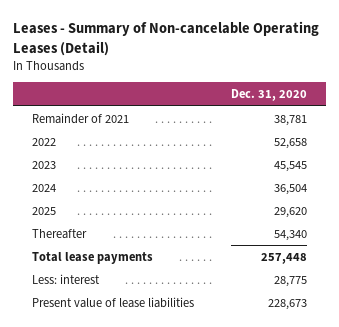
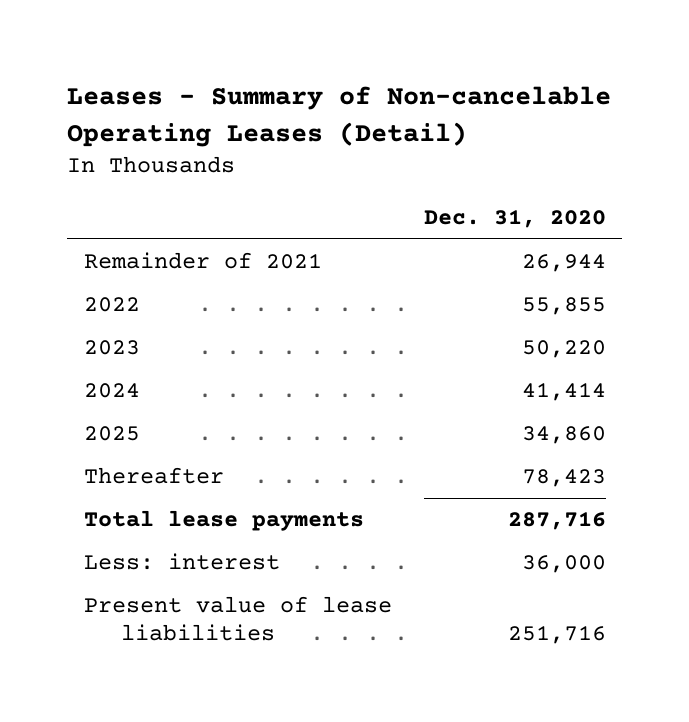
[273,114,307,126] 38,781 -> [521,254,606,273] 26,944
[273,137,307,149] 52,658 -> [521,297,606,316] 55,855
[273,160,307,172] 45,545 -> [521,340,606,359] 50,220
[273,183,307,195] 36,504 -> [521,382,606,402] 41,414
[273,206,307,218] 29,620 -> [521,426,606,445] 34,860
[273,229,307,241] 54,340 -> [521,469,606,488] 78,423
[260,252,307,264] 257,448 -> [507,511,606,531] 287,716
[273,275,307,287] 28,775 -> [521,555,606,574] 36,000
[267,298,307,310] 228,673 -> [507,625,606,645] 251,716

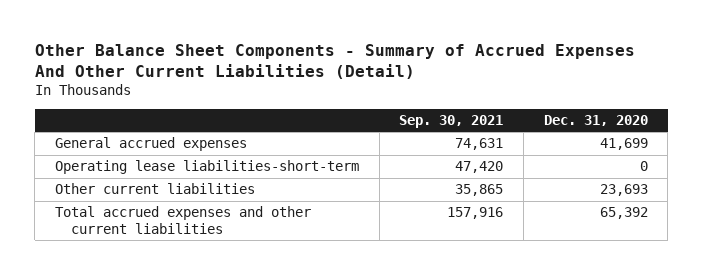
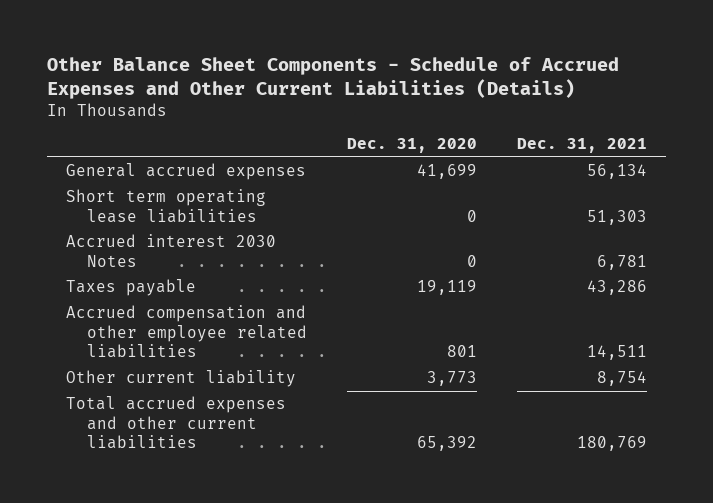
[34,43,635,79] Other Balance Sheet Components - Summary of Accrued Expenses And Other Current Liabilities (Detail) -> [46,56,619,99] Other Balance Sheet Components - Schedule of Accrued Expenses and Other Current Liabilities (Details)
[399,114,504,128] Sep. 30, 2021 -> none
none -> [516,138,647,154] Dec. 31, 2021
[54,160,359,175] Operating lease liabilities-short-term -> [66,189,267,223] Short term operating lease liabilities
none -> [66,234,277,267] Accrued interest 2030 Notes
none -> [66,279,197,297] Taxes payable
none -> [66,305,307,359] Accrued compensation and other employee related liabilities
[54,183,255,195] Other current liabilities -> [66,370,297,388] Other current liability
[599,184,648,197] 23,693 -> [426,371,477,387] 3,773

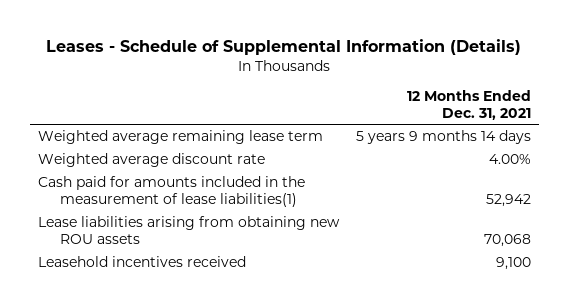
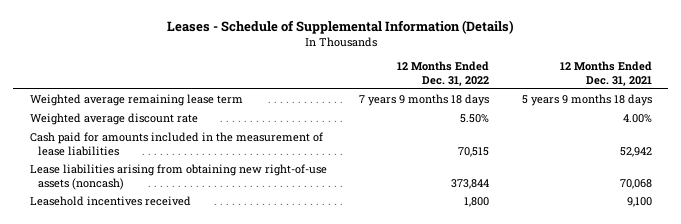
none -> [397,61,490,86] 12 Months Ended Dec. 31, 2022
[355,130,531,145] 5 years 9 months 14 days -> [521,94,652,107] 5 years 9 months 18 days
[38,176,306,208] Cash paid for amounts included in the measurement of lease liabilities(1) -> [29,132,323,156] Cash paid for amounts included in the measurement of lease liabilities
[38,216,341,245] Lease liabilities arising from obtaining new ROU assets -> [29,164,327,190] Lease liabilities arising from obtaining new right-of-use assets (noncash)

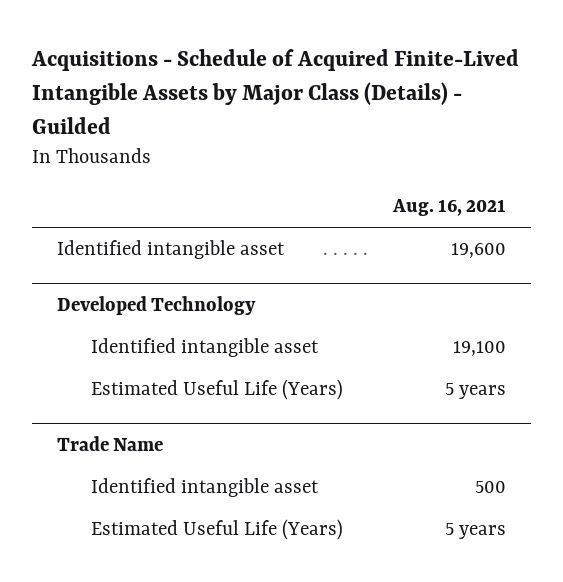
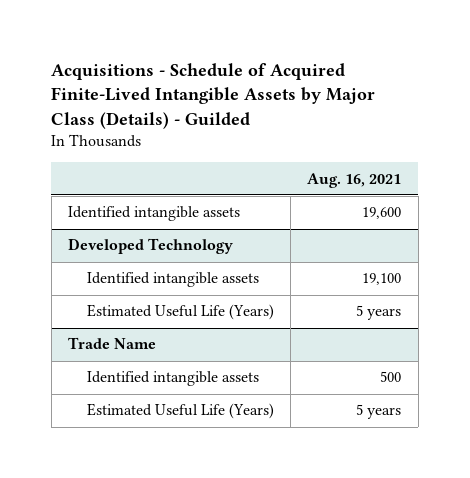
[57,240,286,260] Identified intangible asset -> [68,206,241,222] Identified intangible assets
[90,338,319,358] Identified intangible asset -> [87,272,260,288] Identified intangible assets
[90,478,319,498] Identified intangible asset -> [87,371,260,387] Identified intangible assets

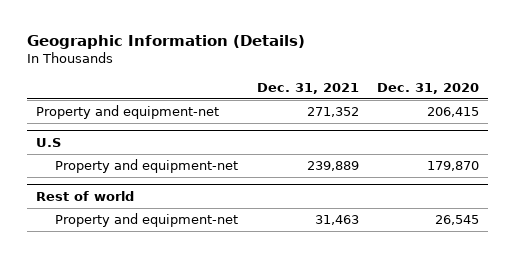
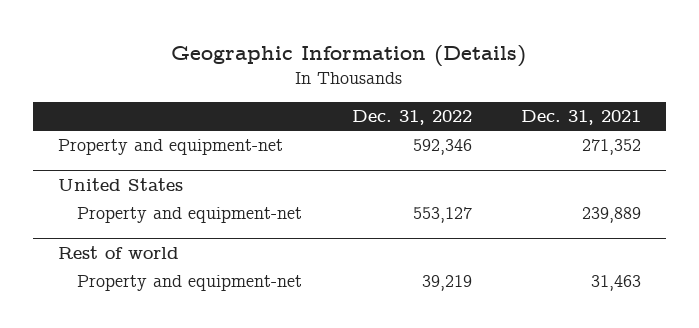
[377,82,480,94] Dec. 31, 2020 -> none
none -> [351,110,472,126] Dec. 31, 2022
[35,137,61,147] U.S -> [57,177,183,191] United States

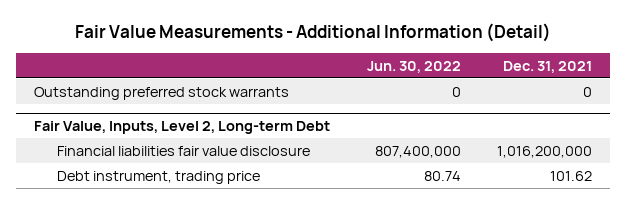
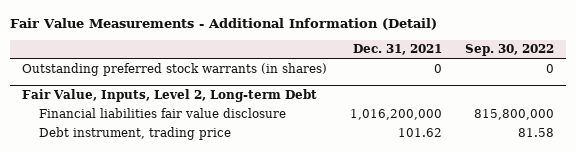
[366,60,461,73] Jun. 30, 2022 -> none
none -> [465,44,555,57] Sep. 30, 2022
[33,86,289,100] Outstanding preferred stock warrants -> [21,62,327,76] Outstanding preferred stock warrants (in shares)

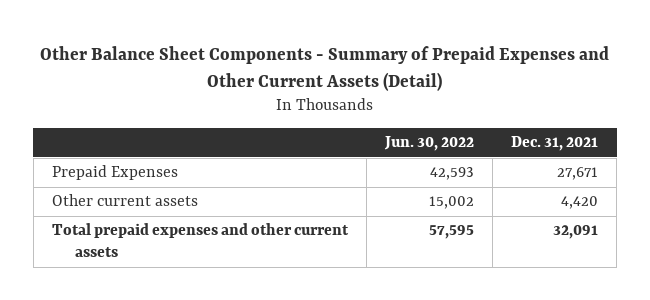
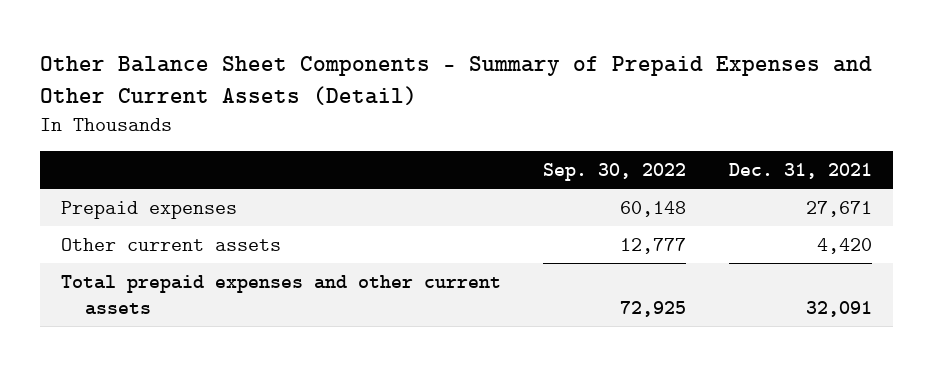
[383,136,474,152] Jun. 30, 2022 -> none
none -> [543,163,687,182] Sep. 30, 2022
[51,165,178,181] Prepaid Expenses -> [60,200,237,219] Prepaid expenses

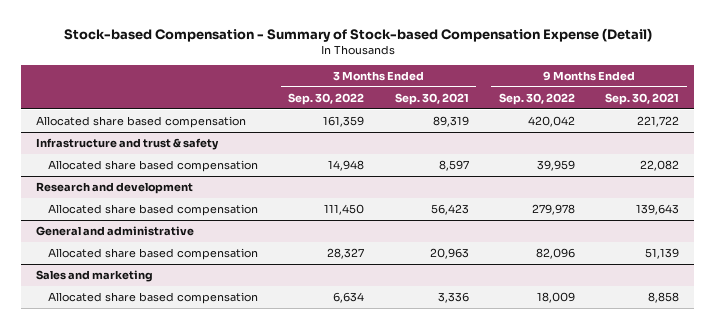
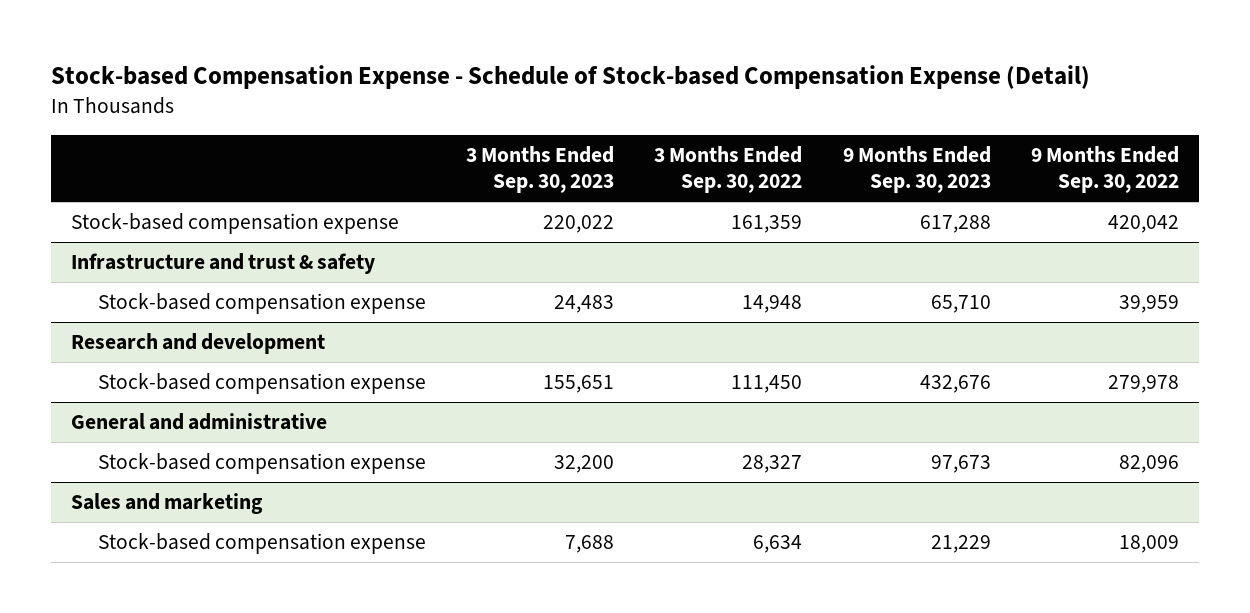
[63,27,652,42] Stock-based Compensation - Summary of Stock-based Compensation Expense (Detail) -> [50,65,1090,90] Stock-based Compensation Expense - Schedule of Stock-based Compensation Expense (Detail)
[394,92,469,105] Sep. 30, 2021 -> none
[605,92,680,105] Sep. 30, 2021 -> none
none -> [465,146,614,194] 3 Months Ended Sep. 30, 2023
none -> [842,146,991,194] 9 Months Ended Sep. 30, 2023
[36,116,247,129] Allocated share based compensation -> [71,213,400,235] Stock-based compensation expense
[48,160,259,173] Allocated share based compensation -> [97,293,426,315] Stock-based compensation expense
[48,204,259,217] Allocated share based compensation -> [97,373,426,395] Stock-based compensation expense
[48,248,259,261] Allocated share based compensation -> [97,453,426,475] Stock-based compensation expense
[48,292,259,305] Allocated share based compensation -> [97,533,426,555] Stock-based compensation expense

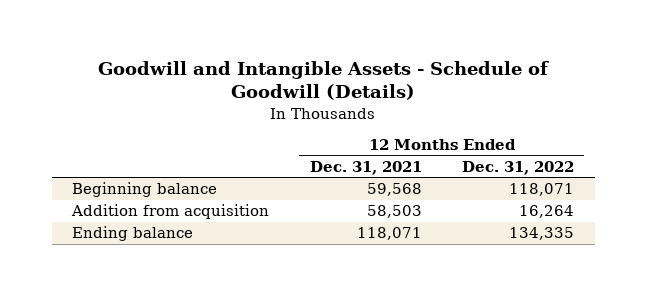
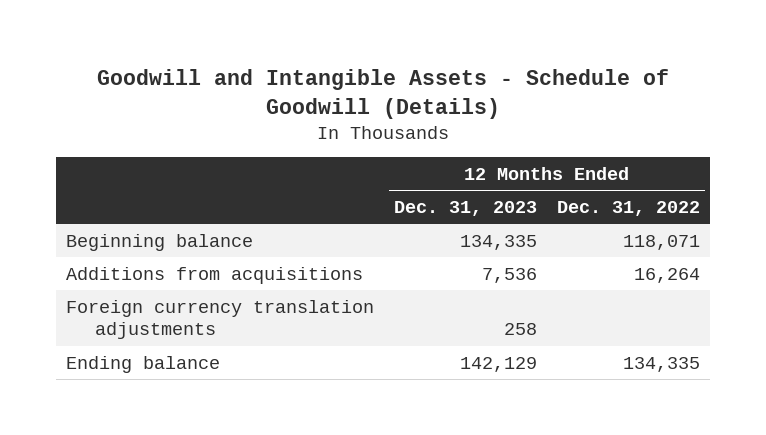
[309,160,422,175] Dec. 31, 2021 -> none
none -> [393,200,537,216] Dec. 31, 2023
[70,204,269,220] Addition from acquisition -> [65,266,363,284] Additions from acquisitions
none -> [65,299,374,340] Foreign currency translation adjustments

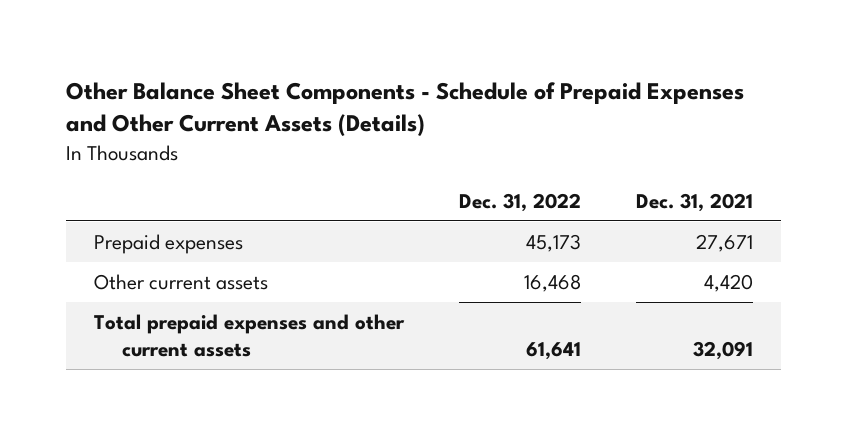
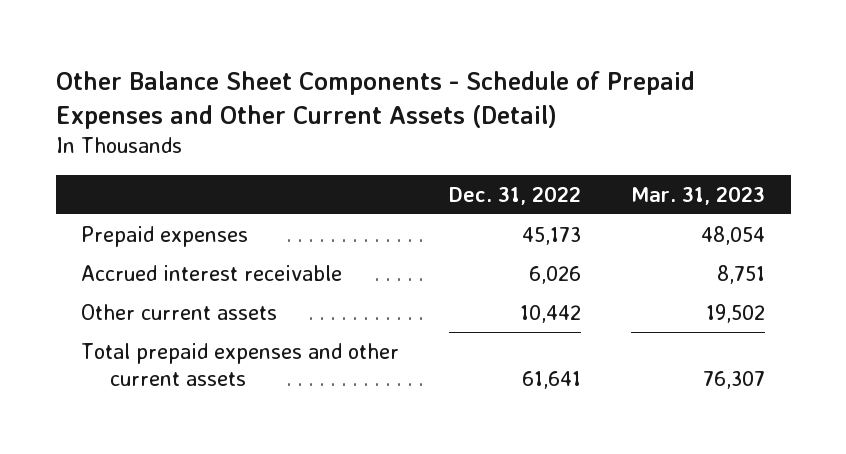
[66,81,745,137] Other Balance Sheet Components - Schedule of Prepaid Expenses and Other Current Assets (Details) -> [55,70,695,129] Other Balance Sheet Components - Schedule of Prepaid Expenses and Other Current Assets (Detail)
[636,192,754,212] Dec. 31, 2021 -> none
none -> [631,185,766,205] Mar. 31, 2023
none -> [80,264,342,281] Accrued interest receivable
[523,273,581,292] 16,468 -> [520,304,582,323] 10,442

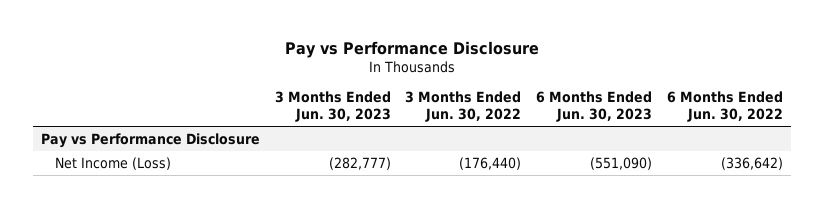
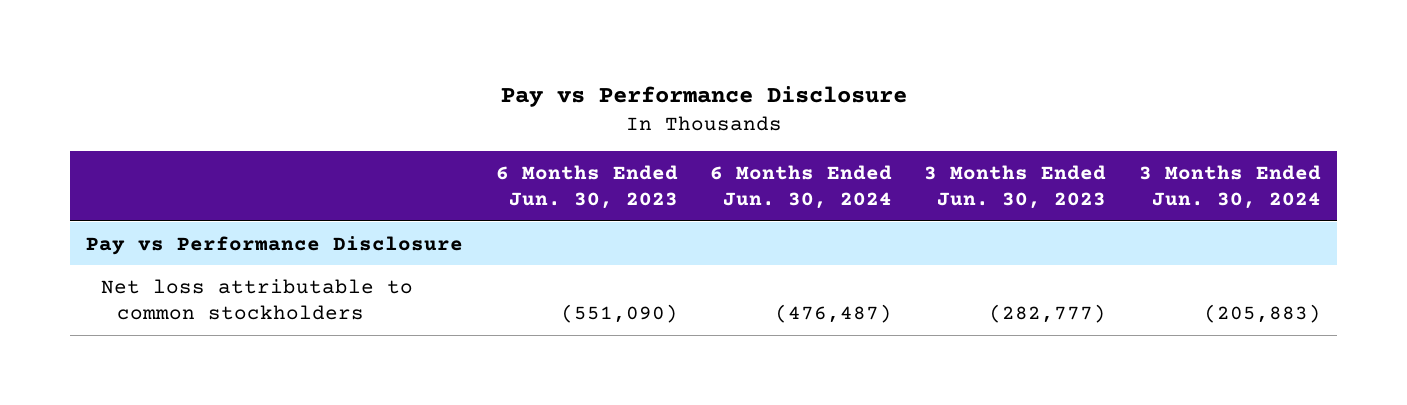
[405,91,522,123] 3 Months Ended Jun. 30, 2022 -> none
[667,91,784,123] 6 Months Ended Jun. 30, 2022 -> none
none -> [710,164,893,210] 6 Months Ended Jun. 30, 2024
none -> [1138,164,1321,210] 3 Months Ended Jun. 30, 2024
[55,156,172,170] Net Income (Loss) -> [101,278,414,321] Net loss attributable to common stockholders

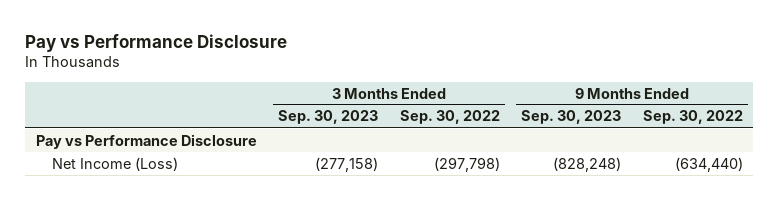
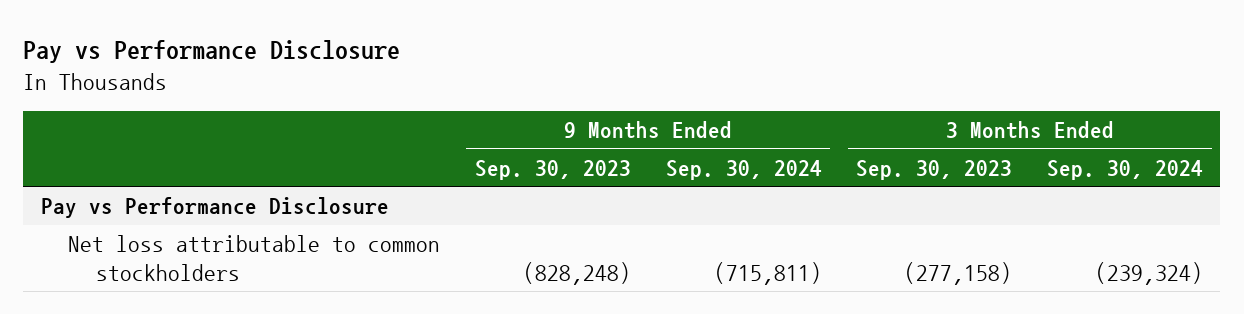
[399,110,500,125] Sep. 30, 2022 -> none
[642,110,743,125] Sep. 30, 2022 -> none
none -> [665,159,822,180] Sep. 30, 2024
none -> [1046,159,1203,180] Sep. 30, 2024
[51,156,178,171] Net Income (Loss) -> [68,234,441,281] Net loss attributable to common stockholders

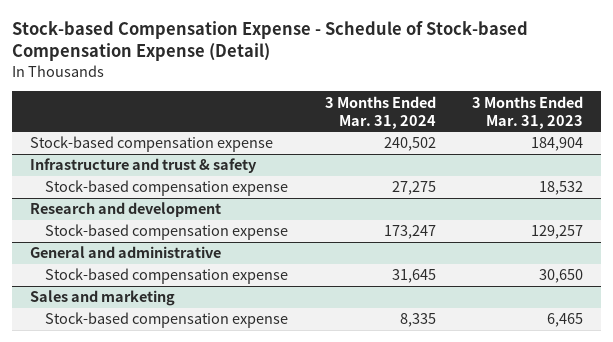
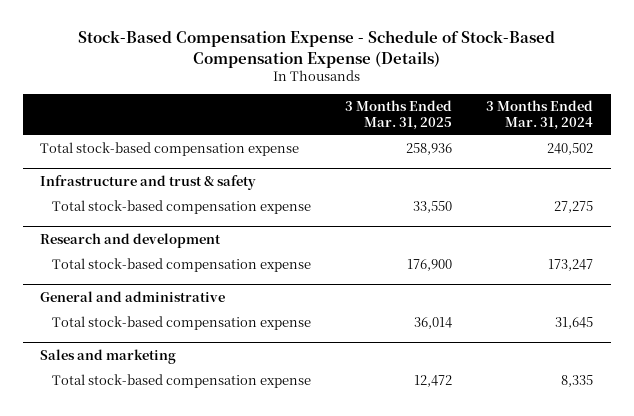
[12,20,529,62] Stock-based Compensation Expense - Schedule of Stock-based Compensation Expense (Detail) -> [77,30,555,68] Stock-Based Compensation Expense - Schedule of Stock-Based Compensation Expense (Details)
[471,95,583,129] 3 Months Ended Mar. 31, 2023 -> none
none -> [345,100,453,130] 3 Months Ended Mar. 31, 2025
[30,136,274,153] Stock-based compensation expense -> [40,142,300,157] Total stock-based compensation expense
[45,180,289,197] Stock-based compensation expense -> [51,200,311,215] Total stock-based compensation expense
[45,224,289,241] Stock-based compensation expense -> [51,258,311,273] Total stock-based compensation expense
[45,268,289,285] Stock-based compensation expense -> [51,316,311,331] Total stock-based compensation expense
[45,312,289,329] Stock-based compensation expense -> [51,374,311,389] Total stock-based compensation expense

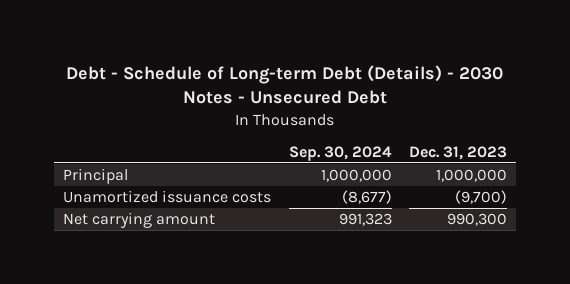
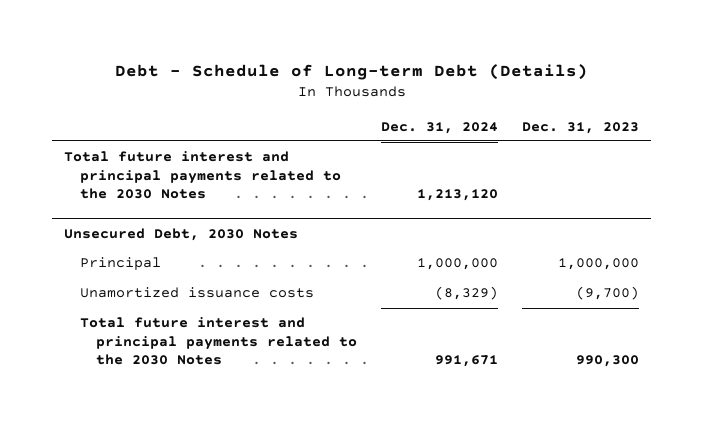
[66,64,504,105] Debt - Schedule of Long-term Debt (Details) - 2030 Notes - Unsecured Debt -> [114,63,588,80] Debt - Schedule of Long-term Debt (Details)
[288,145,392,161] Sep. 30, 2024 -> none
none -> [381,121,499,134] Dec. 31, 2024
none -> [64,151,342,200] Total future interest and principal payments related to the 2030 Notes
none -> [64,227,299,241] Unsecured Debt, 2030 Notes
[63,212,216,229] Net carrying amount -> [80,317,358,366] Total future interest and principal payments related to the 2030 Notes

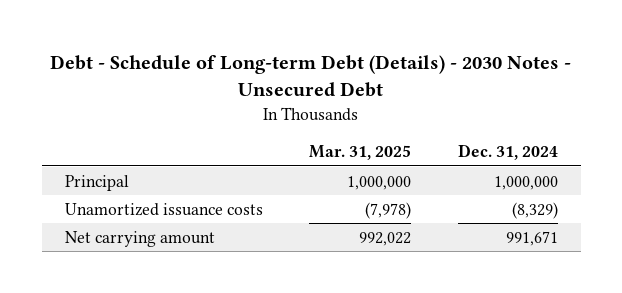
[114,63,588,80] Debt - Schedule of Long-term Debt (Details) -> [50,54,572,98] Debt - Schedule of Long-term Debt (Details) - 2030 Notes - Unsecured Debt
[522,121,640,134] Dec. 31, 2023 -> none
none -> [309,145,412,161] Mar. 31, 2025
[64,151,342,200] Total future interest and principal payments related to the 2030 Notes -> none
[64,227,299,241] Unsecured Debt, 2030 Notes -> none
[80,317,358,366] Total future interest and principal payments related to the 2030 Notes -> [64,230,215,247] Net carrying amount

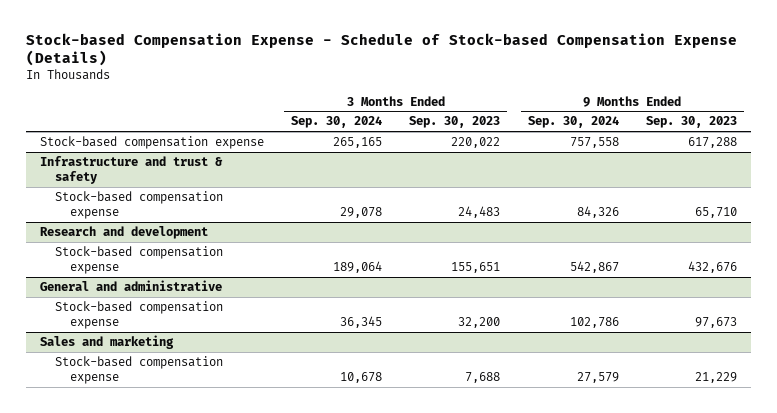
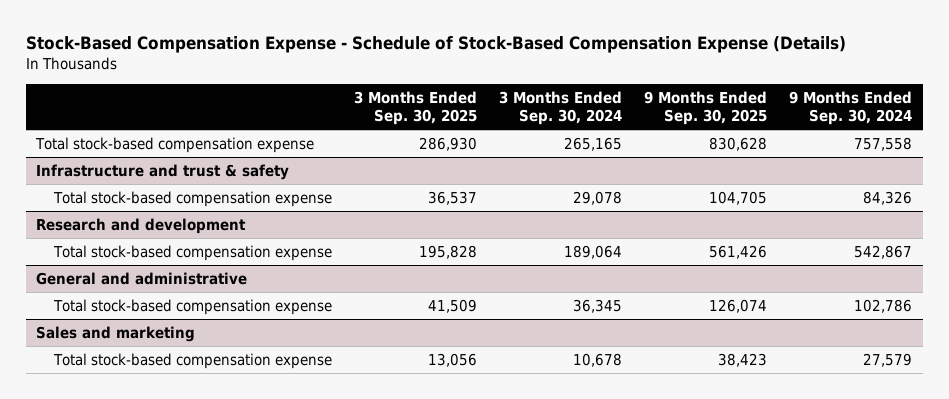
[26,32,738,67] Stock-based Compensation Expense - Schedule of Stock-based Compensation Expense (Details) -> [25,35,846,53] Stock-Based Compensation Expense - Schedule of Stock-Based Compensation Expense (Details)
[409,116,501,129] Sep. 30, 2023 -> none
[645,116,737,129] Sep. 30, 2023 -> none
none -> [354,90,478,125] 3 Months Ended Sep. 30, 2025
none -> [644,90,768,125] 9 Months Ended Sep. 30, 2025
[39,136,264,150] Stock-based compensation expense -> [35,137,315,154] Total stock-based compensation expense
[55,191,224,219] Stock-based compensation expense -> [53,191,333,208] Total stock-based compensation expense
[55,246,224,274] Stock-based compensation expense -> [53,245,333,262] Total stock-based compensation expense
[55,301,224,329] Stock-based compensation expense -> [53,299,333,316] Total stock-based compensation expense
[55,356,224,384] Stock-based compensation expense -> [53,353,333,370] Total stock-based compensation expense

